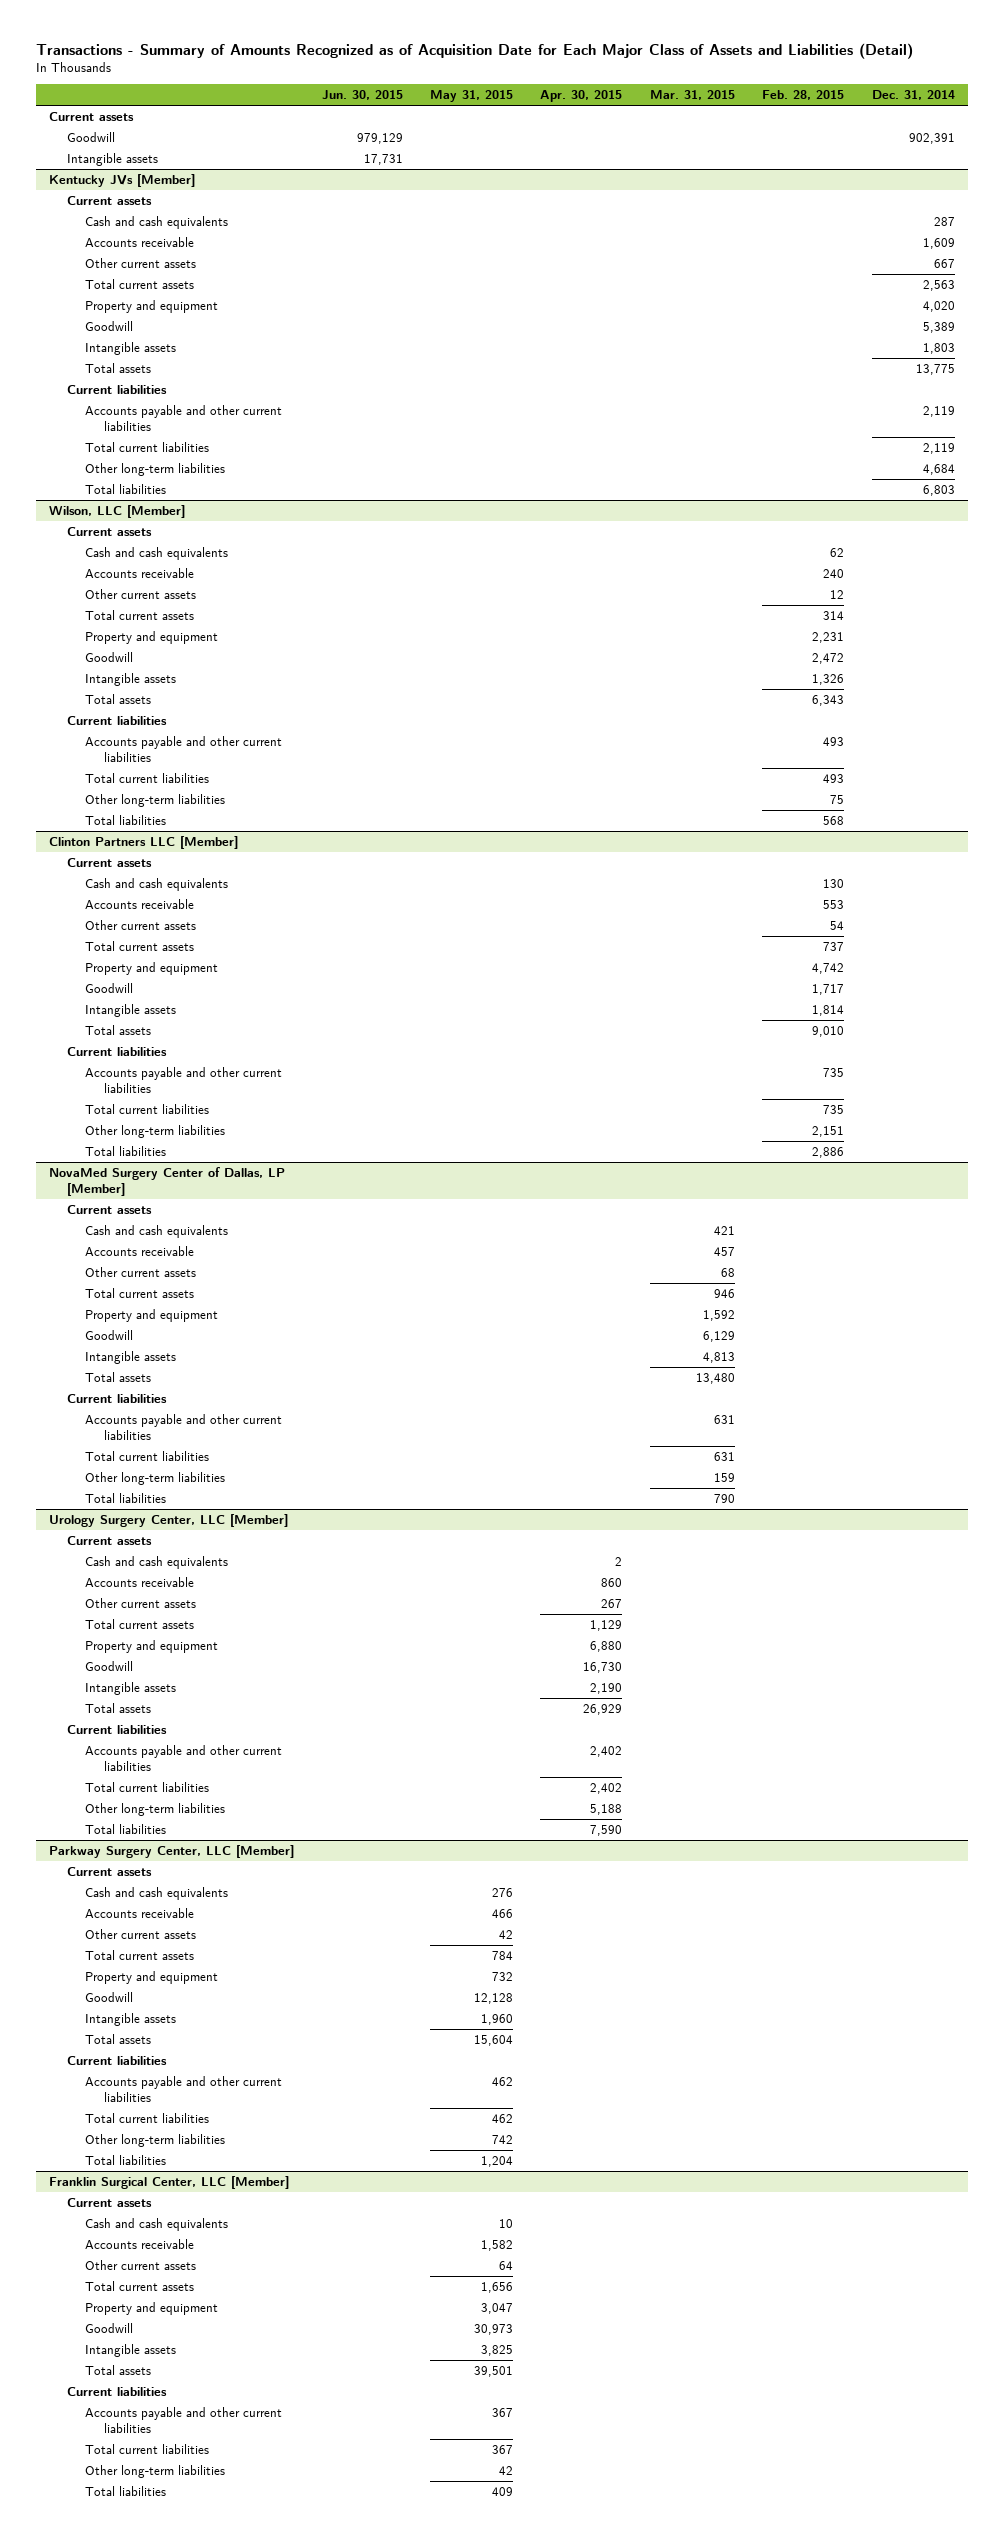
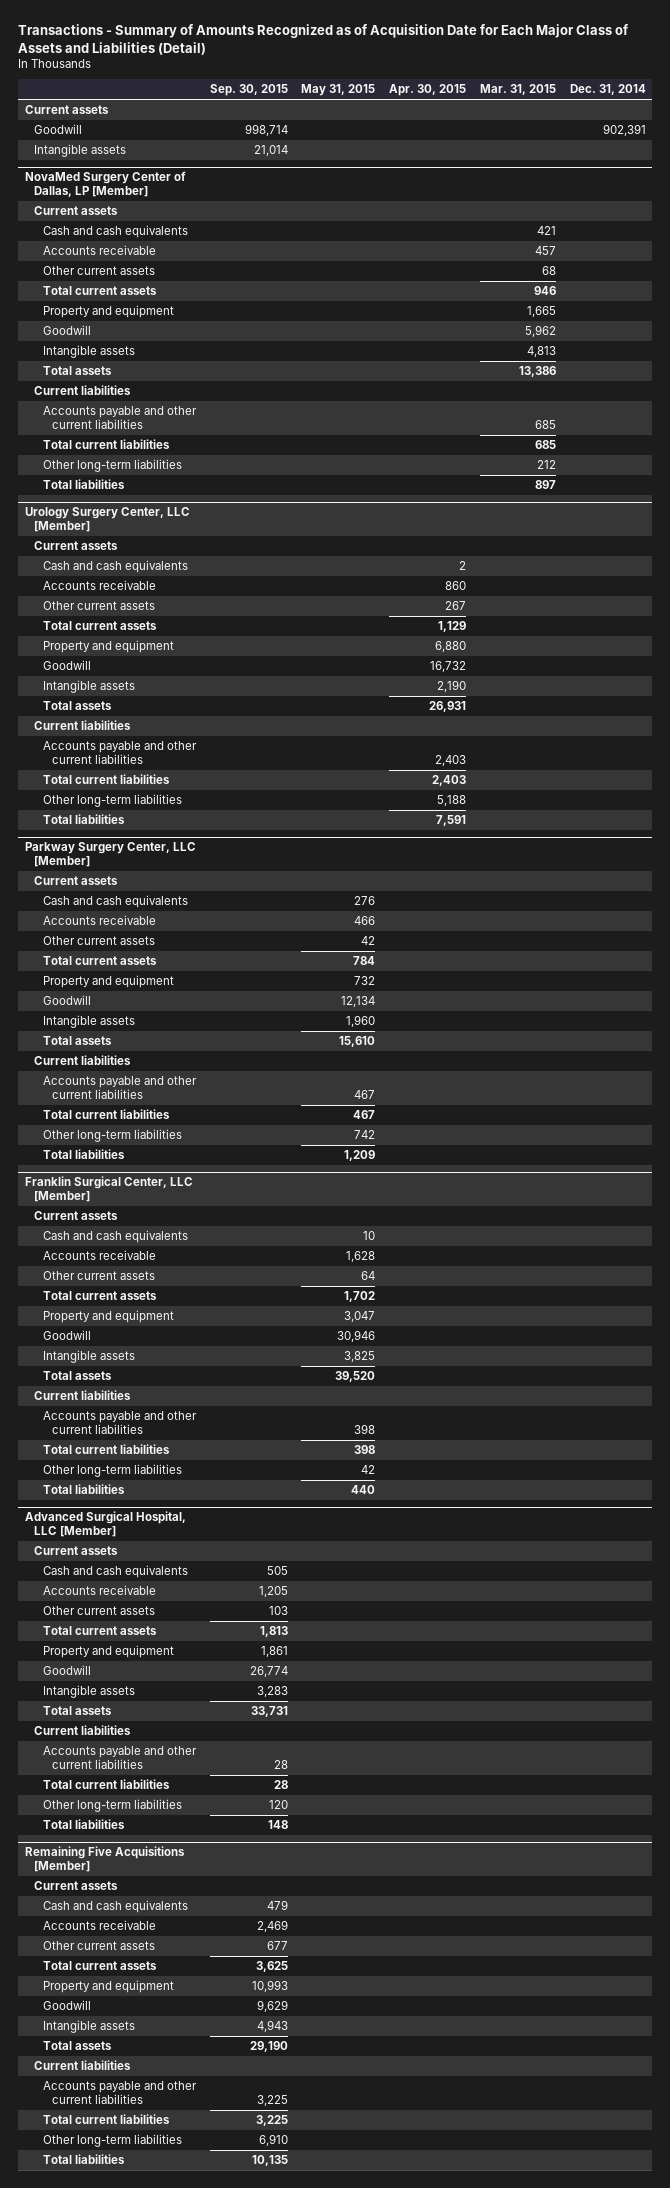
[321,90,403,101] Jun. 30, 2015 -> none
[762,90,845,101] Feb. 28, 2015 -> none
none -> [209,84,288,97] Sep. 30, 2015
[49,173,196,187] Kentucky JVs [Member] -> none
[67,195,153,205] Current assets -> none
[85,215,229,229] Cash and cash equivalents -> none
[85,236,195,247] Accounts receivable -> none
[85,257,197,268] Other current assets -> none
[85,278,195,289] Total current assets -> none
[85,299,219,313] Property and equipment -> none
[85,320,134,331] Goodwill -> none
[85,341,177,355] Intangible assets -> none
[85,362,152,373] Total assets -> none
[67,384,168,394] Current liabilities -> none
[85,404,283,431] Accounts payable and other current liabilities -> none
[85,441,210,452] Total current liabilities -> none
[85,462,226,476] Other long-term liabilities -> none
[85,483,167,494] Total liabilities -> none
[49,504,186,518] Wilson, LLC [Member] -> none
[67,526,153,536] Current assets -> none
[85,546,229,560] Cash and cash equivalents -> none
[85,567,195,578] Accounts receivable -> none
[85,588,197,599] Other current assets -> none
[85,609,195,620] Total current assets -> none
[85,630,219,644] Property and equipment -> none
[85,651,134,662] Goodwill -> none
[85,672,177,686] Intangible assets -> none
[85,693,152,704] Total assets -> none
[67,715,168,725] Current liabilities -> none
[85,735,283,762] Accounts payable and other current liabilities -> none
[85,772,210,783] Total current liabilities -> none
[85,793,226,807] Other long-term liabilities -> none
[85,814,167,825] Total liabilities -> none
[49,835,239,849] Clinton Partners LLC [Member] -> none
[67,857,153,867] Current assets -> none
[85,877,229,891] Cash and cash equivalents -> none
[85,898,195,909] Accounts receivable -> none
[85,919,197,930] Other current assets -> none
[85,940,195,951] Total current assets -> none
[85,961,219,975] Property and equipment -> none
[85,982,134,993] Goodwill -> none
[85,1003,177,1017] Intangible assets -> none
[85,1024,152,1035] Total assets -> none
[67,1046,168,1056] Current liabilities -> none
[85,1066,283,1093] Accounts payable and other current liabilities -> none
[85,1103,210,1114] Total current liabilities -> none
[85,1124,226,1138] Other long-term liabilities -> none
[85,1145,167,1156] Total liabilities -> none
[702,1309,735,1321] 1,592 -> [526,306,556,318] 1,665
[702,1330,735,1342] 6,129 -> [524,325,556,338] 5,962
[695,1372,735,1384] 13,480 -> [518,366,556,378] 13,386
[713,1414,735,1424] 631 -> [534,420,556,430] 685
[713,1451,735,1461] 631 -> [534,440,556,450] 685
[713,1472,735,1482] 159 -> [536,460,556,470] 212
[713,1493,735,1503] 790 -> [534,480,556,490] 897
[583,1661,623,1673] 16,730 -> [430,661,467,673] 16,732
[583,1703,623,1715] 26,929 -> [429,701,467,713] 26,931
[590,1745,623,1757] 2,402 -> [435,755,467,767] 2,403
[590,1782,623,1794] 2,402 -> [432,775,467,787] 2,403
[590,1824,623,1836] 7,590 -> [436,815,467,827] 7,591
[474,1992,514,2004] 12,128 -> [341,996,376,1008] 12,134
[474,2034,514,2046] 15,604 -> [339,1036,376,1048] 15,610
[492,2076,514,2086] 462 -> [354,1090,376,1100] 467
[492,2113,514,2123] 462 -> [353,1110,376,1120] 467
[481,2155,514,2167] 1,204 -> [344,1150,376,1162] 1,209
[481,2239,514,2251] 1,582 -> [346,1251,376,1263] 1,628
[481,2281,514,2293] 1,656 -> [344,1291,376,1303] 1,702
[474,2323,514,2335] 30,973 -> [337,1330,376,1343] 30,946
[474,2365,514,2377] 39,501 -> [335,1371,376,1383] 39,520
[492,2407,514,2417] 367 -> [354,1424,376,1435] 398
[492,2444,514,2454] 367 -> [354,1445,376,1455] 398
[492,2486,514,2496] 409 -> [351,1485,376,1495] 440
none -> [24,1511,186,1538] Advanced Surgical Hospital, LLC [Member]
none -> [33,1546,118,1556] Current assets
none -> [42,1565,188,1579] Cash and cash equivalents
none -> [42,1585,156,1596] Accounts receivable
none -> [42,1606,155,1616] Other current assets
none -> [42,1626,157,1636] Total current assets
none -> [42,1645,174,1659] Property and equipment
none -> [42,1665,91,1676] Goodwill
none -> [42,1685,135,1699] Intangible assets
none -> [42,1706,112,1716] Total assets
none -> [33,1725,131,1736] Current liabilities
none -> [42,1746,197,1770] Accounts payable and other current liabilities
none -> [42,1779,170,1790] Total current liabilities
none -> [42,1799,182,1813] Other long-term liabilities
none -> [42,1819,125,1830] Total liabilities
none -> [24,1846,185,1873] Remaining Five Acquisitions [Member]
none -> [33,1881,118,1891] Current assets
none -> [42,1900,188,1914] Cash and cash equivalents
none -> [42,1920,156,1931] Accounts receivable
none -> [42,1941,155,1951] Other current assets
none -> [42,1961,157,1971] Total current assets
none -> [42,1980,174,1994] Property and equipment
none -> [42,2000,91,2011] Goodwill
none -> [42,2020,135,2034] Intangible assets
none -> [42,2041,112,2051] Total assets
none -> [33,2060,131,2071] Current liabilities
none -> [42,2081,197,2105] Accounts payable and other current liabilities
none -> [42,2114,170,2125] Total current liabilities
none -> [42,2134,182,2148] Other long-term liabilities
none -> [42,2154,125,2165] Total liabilities

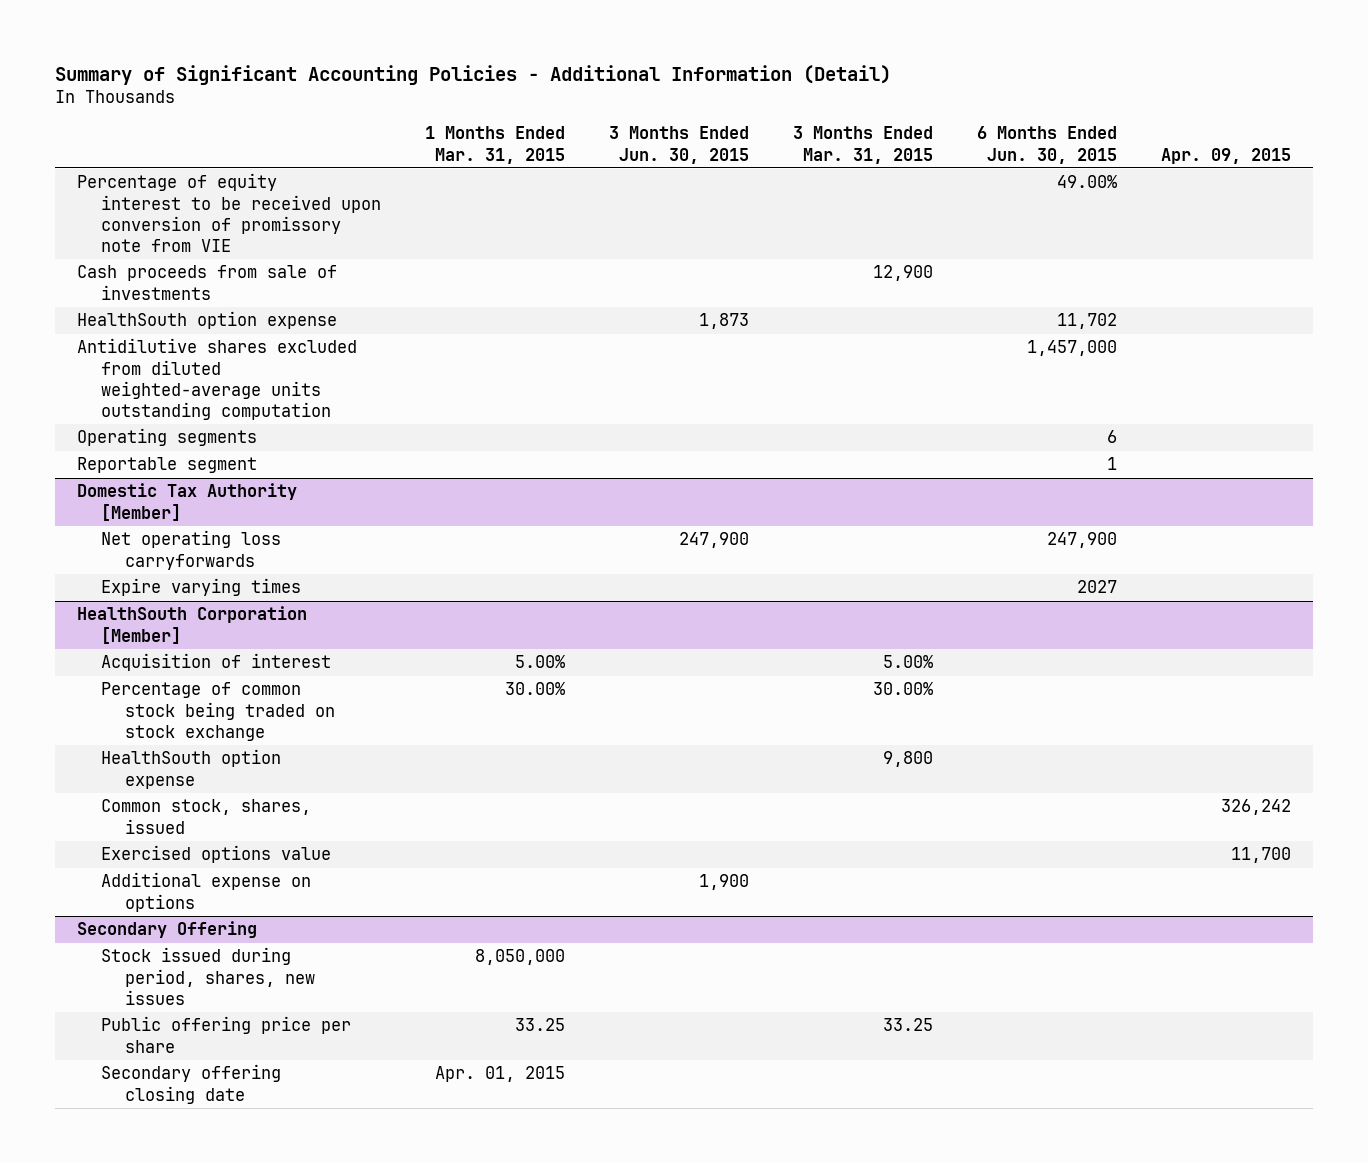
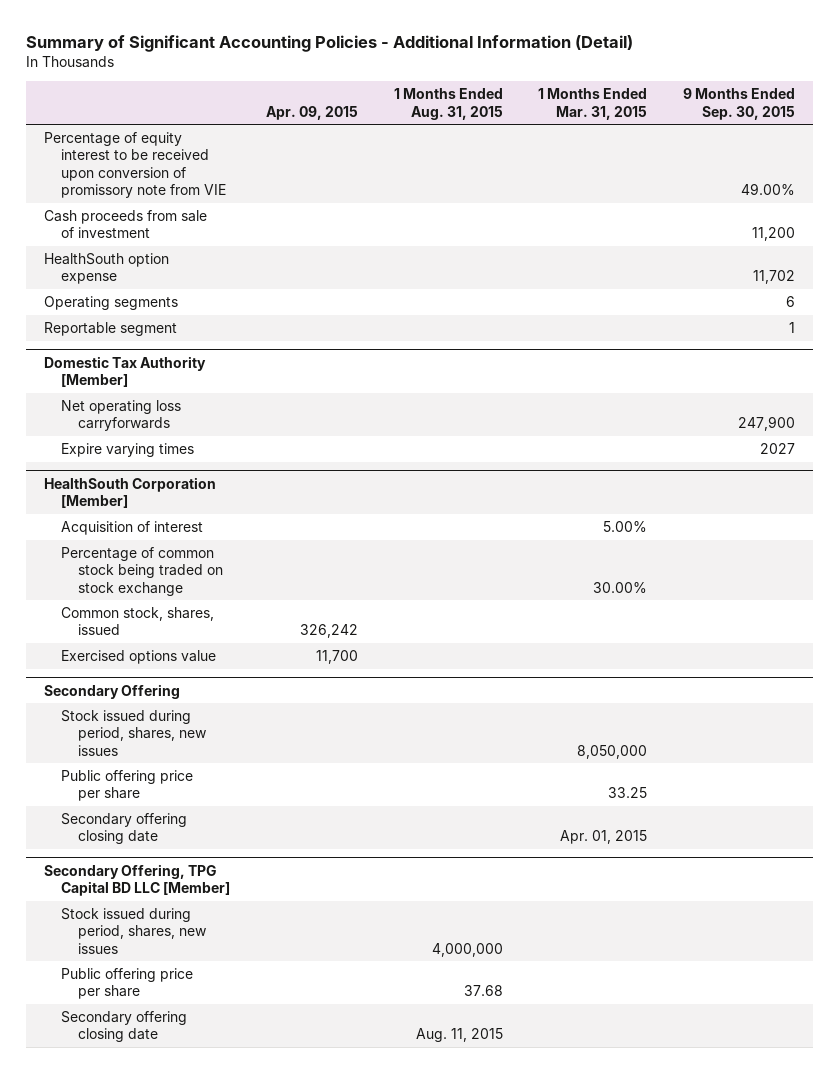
[608,126,749,164] 3 Months Ended Jun. 30, 2015 -> none
[792,126,933,164] 3 Months Ended Mar. 31, 2015 -> none
[977,126,1118,164] 6 Months Ended Jun. 30, 2015 -> none
none -> [393,88,503,120] 1 Months Ended Aug. 31, 2015
none -> [683,88,796,120] 9 Months Ended Sep. 30, 2015
[76,265,337,300] Cash proceeds from sale of investments -> [43,210,207,239] Cash proceeds from sale of investment
[76,338,357,421] Antidilutive shares excluded from diluted weighted-average units outstanding computation -> none
[100,749,281,789] HealthSouth option expense -> none
[100,872,311,912] Additional expense on options -> none
none -> [43,863,231,897] Secondary Offering, TPG Capital BD LLC [Member]
none -> [61,908,207,954] Stock issued during period, shares, new issues
none -> [61,968,194,1000] Public offering price per share
none -> [61,1011,188,1043] Secondary offering closing date

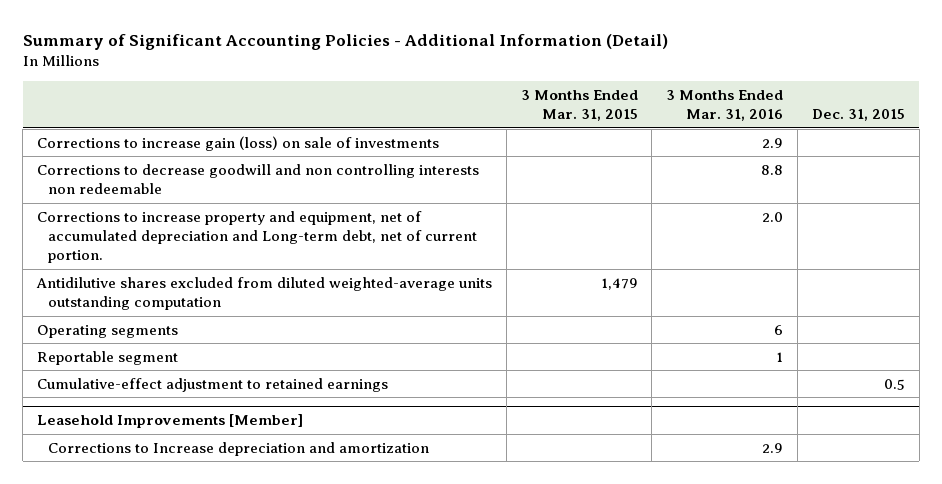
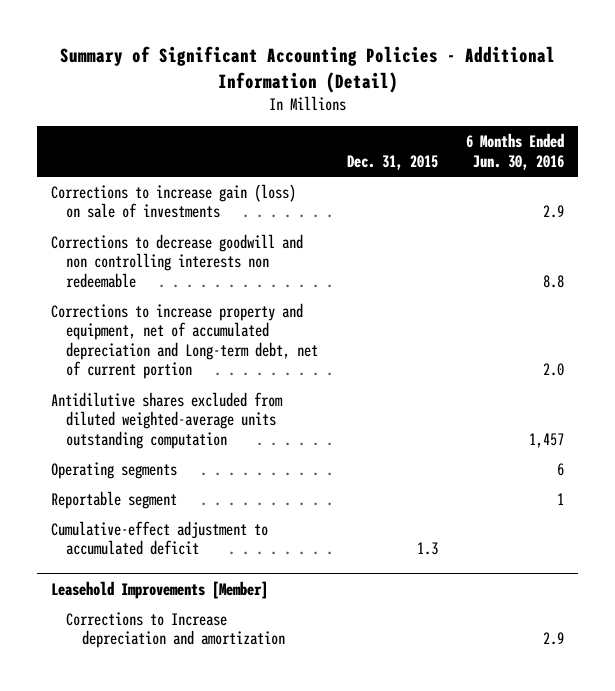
[520,89,638,122] 3 Months Ended Mar. 31, 2015 -> none
[666,89,784,122] 3 Months Ended Mar. 31, 2016 -> none
none -> [466,133,565,170] 6 Months Ended Jun. 30, 2016
[37,210,477,264] Corrections to increase property and equipment, net of accumulated depreciation and Long-term debt, net of current portion. -> [50,302,319,380] Corrections to increase property and equipment, net of accumulated depreciation and Long-term debt, net of current portion
[37,377,389,392] Cumulative-effect adjustment to retained earnings -> [50,520,268,556] Cumulative-effect adjustment to accumulated deficit
[883,378,905,390] 0.5 -> [416,542,438,556] 1.3

